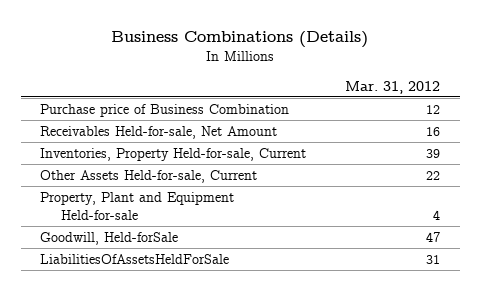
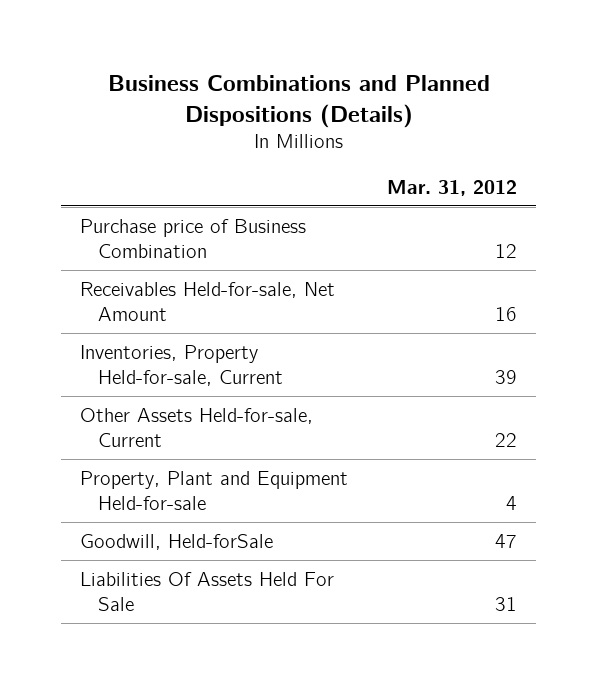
[111,31,369,49] Business Combinations (Details) -> [107,75,490,128] Business Combinations and Planned Dispositions (Details)
[40,253,230,264] LiabilitiesOfAssetsHeldForSale -> [80,571,335,611] Liabilities Of Assets Held For Sale

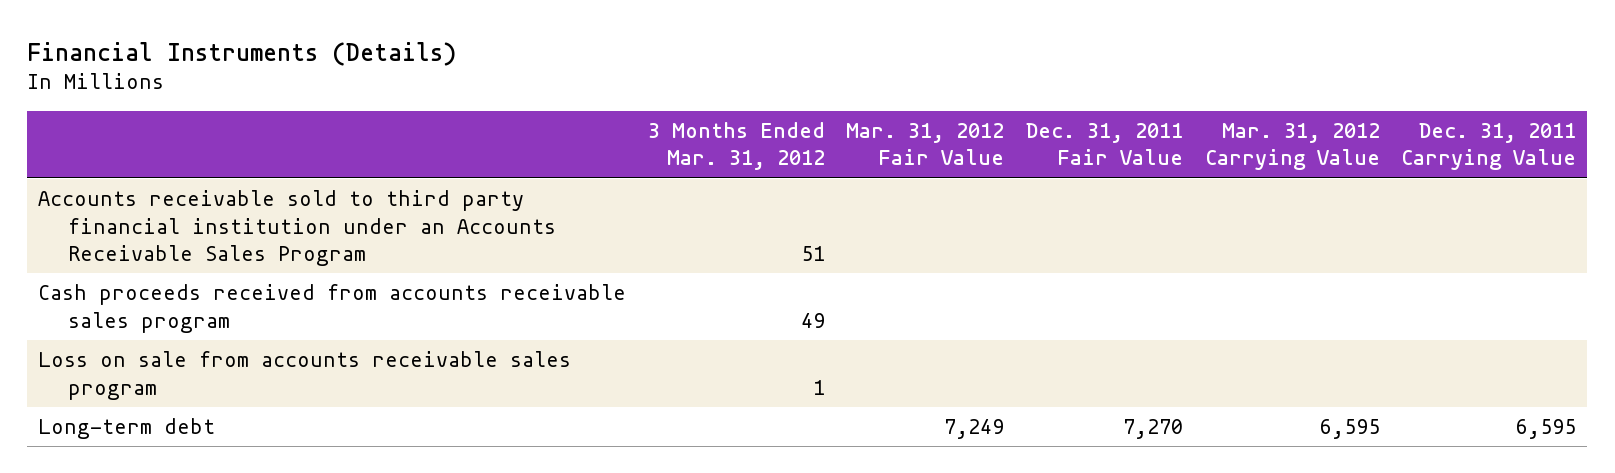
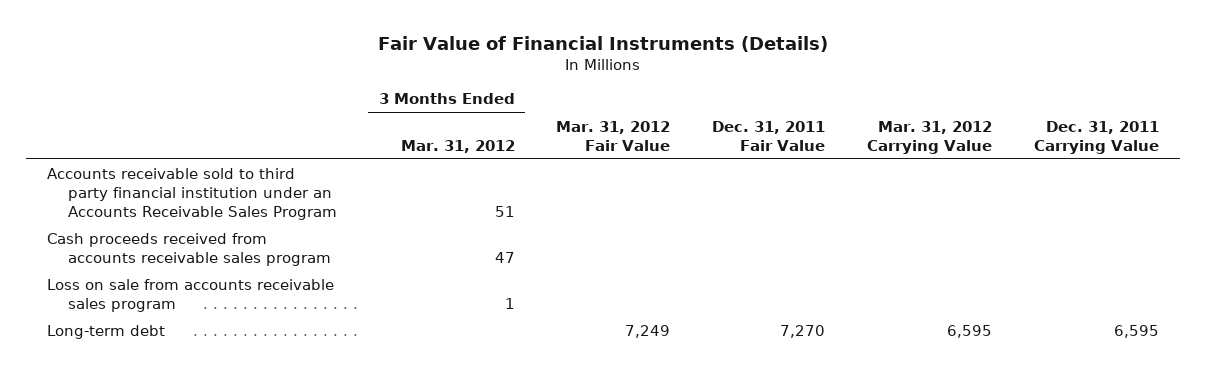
[27,41,457,66] Financial Instruments (Details) -> [377,35,828,52] Fair Value of Financial Instruments (Details)
[800,312,825,328] 49 -> [494,252,515,264] 47

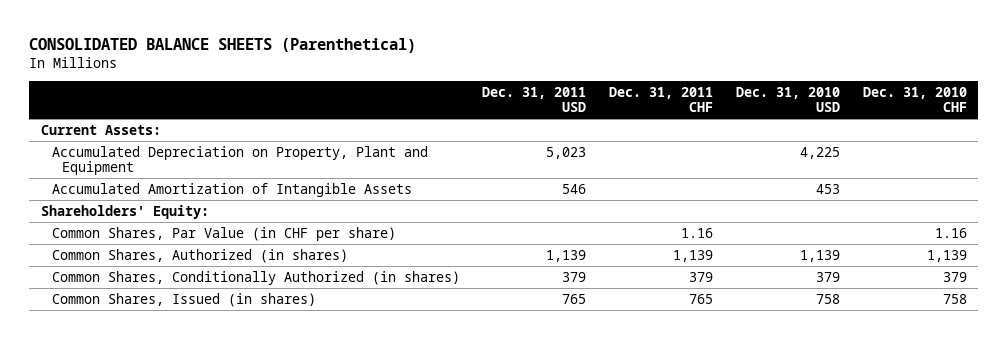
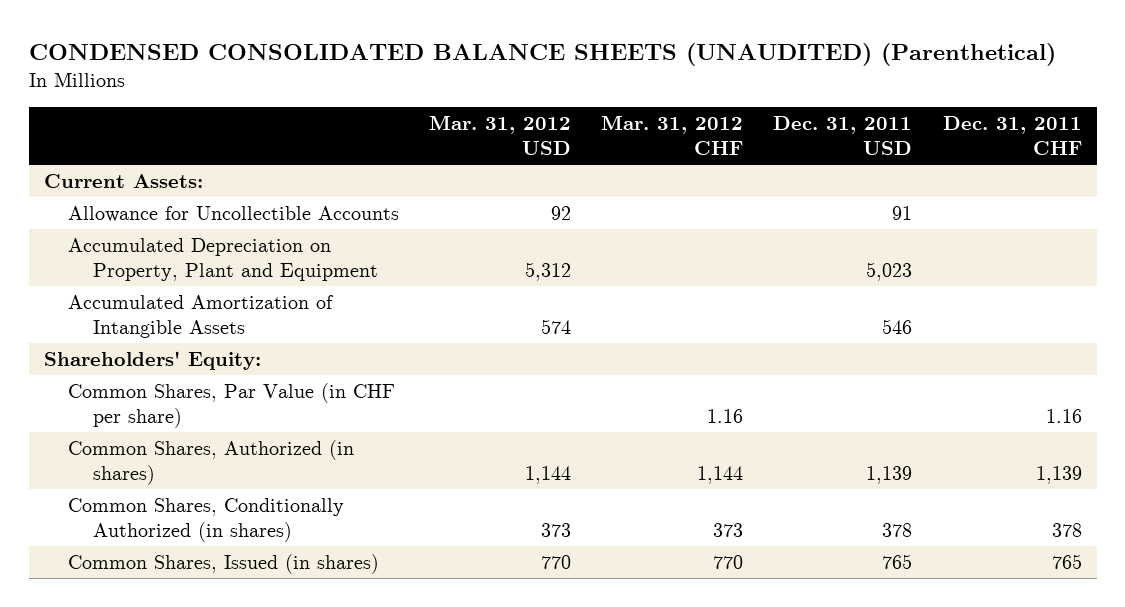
[29,37,417,53] CONSOLIDATED BALANCE SHEETS (Parenthetical) -> [28,42,1056,66] CONDENSED CONSOLIDATED BALANCE SHEETS (UNAUDITED) (Parenthetical)
[735,86,840,113] Dec. 31, 2010 USD -> none
[862,86,967,113] Dec. 31, 2010 CHF -> none
none -> [429,115,572,156] Mar. 31, 2012 USD
none -> [601,115,744,156] Mar. 31, 2012 CHF
none -> [68,205,400,222] Allowance for Uncollectible Accounts
[562,271,587,282] 379 -> [882,523,913,538] 378
[689,271,714,282] 379 -> [1051,523,1082,538] 378

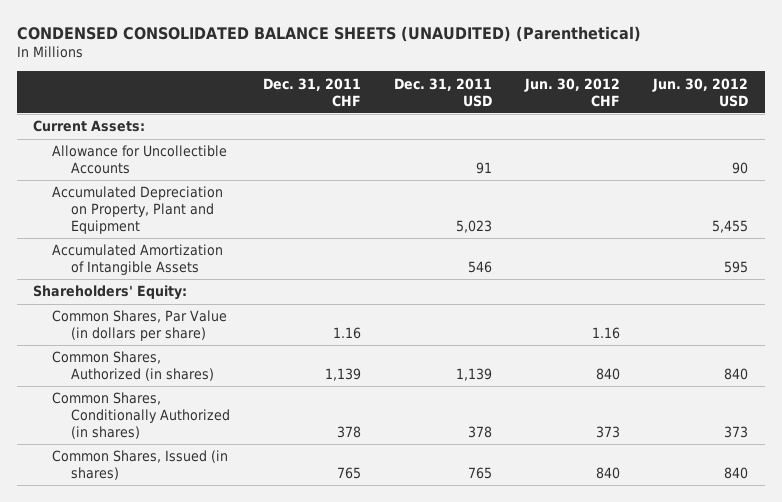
[429,115,572,156] Mar. 31, 2012 USD -> none
[601,115,744,156] Mar. 31, 2012 CHF -> none
none -> [524,77,621,107] Jun. 30, 2012 CHF
none -> [652,77,749,107] Jun. 30, 2012 USD
[68,382,396,429] Common Shares, Par Value (in CHF per share) -> [52,310,228,342] Common Shares, Par Value (in dollars per share)

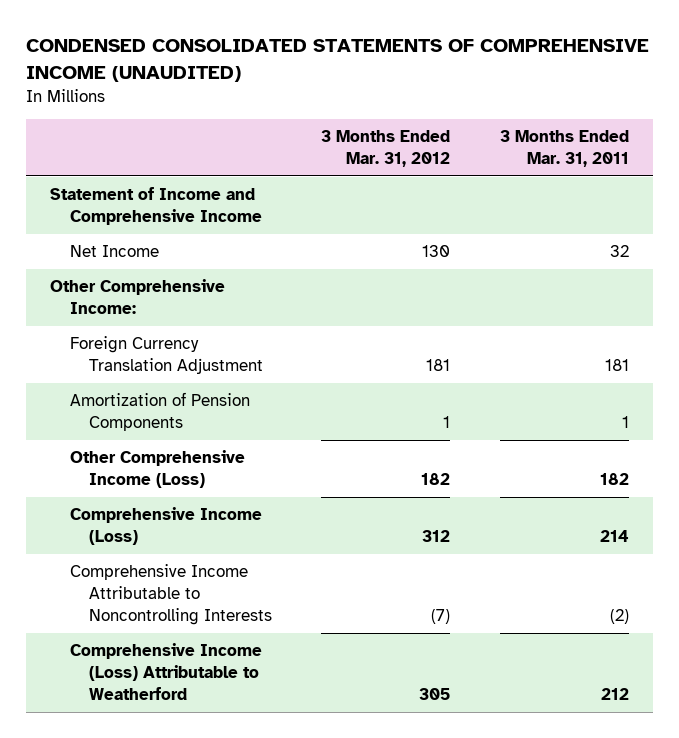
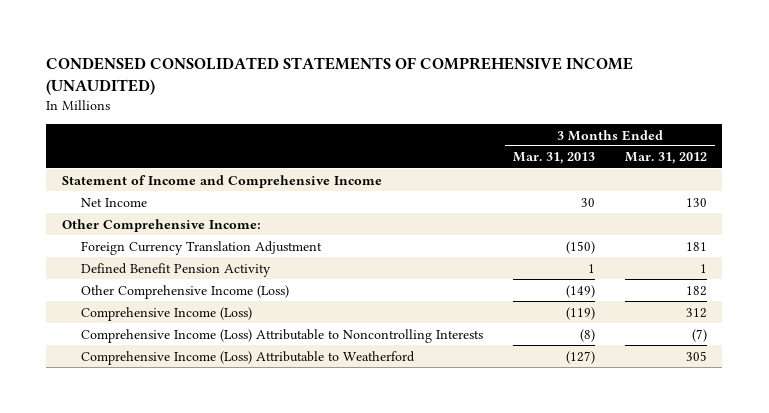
[499,130,629,168] 3 Months Ended Mar. 31, 2011 -> none
none -> [512,152,595,165] Mar. 31, 2013
[69,392,250,432] Amortization of Pension Components -> [80,262,271,277] Defined Benefit Pension Activity
[69,564,273,626] Comprehensive Income Attributable to Noncontrolling Interests -> [80,328,483,343] Comprehensive Income (Loss) Attributable to Noncontrolling Interests

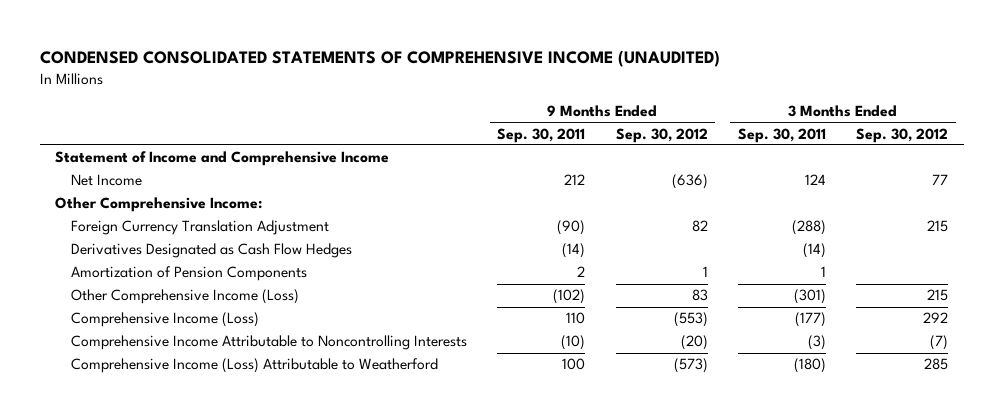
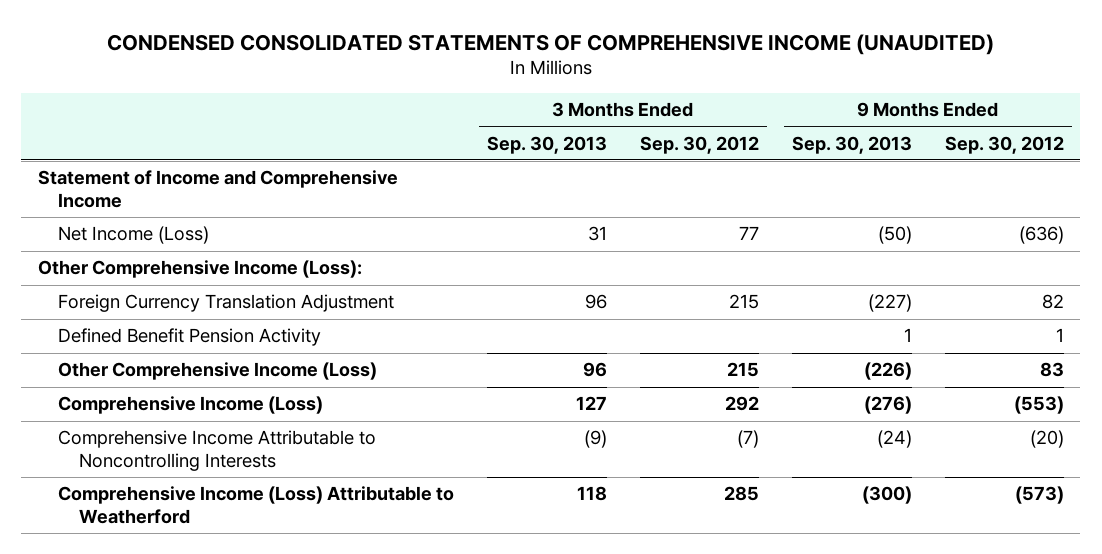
[497,127,586,143] Sep. 30, 2011 -> none
[738,127,827,143] Sep. 30, 2011 -> none
none -> [487,135,608,154] Sep. 30, 2013
none -> [791,135,912,154] Sep. 30, 2013
[70,174,142,187] Net Income -> [58,226,210,245] Net Income (Loss)
[54,197,262,213] Other Comprehensive Income: -> [37,260,362,279] Other Comprehensive Income (Loss):
[70,243,352,259] Derivatives Designated as Cash Flow Hedges -> none
[70,266,307,282] Amortization of Pension Components -> none
none -> [58,328,322,347] Defined Benefit Pension Activity

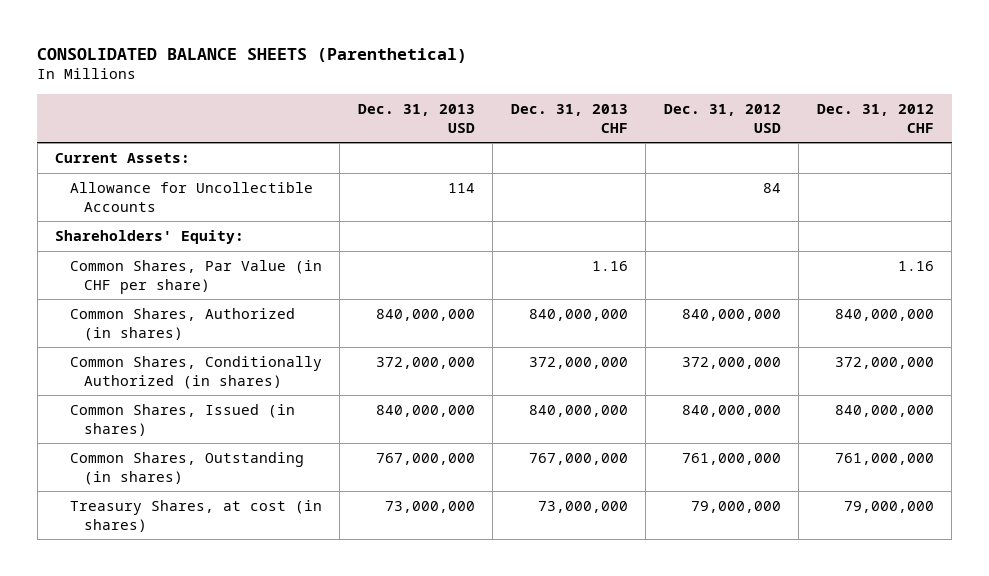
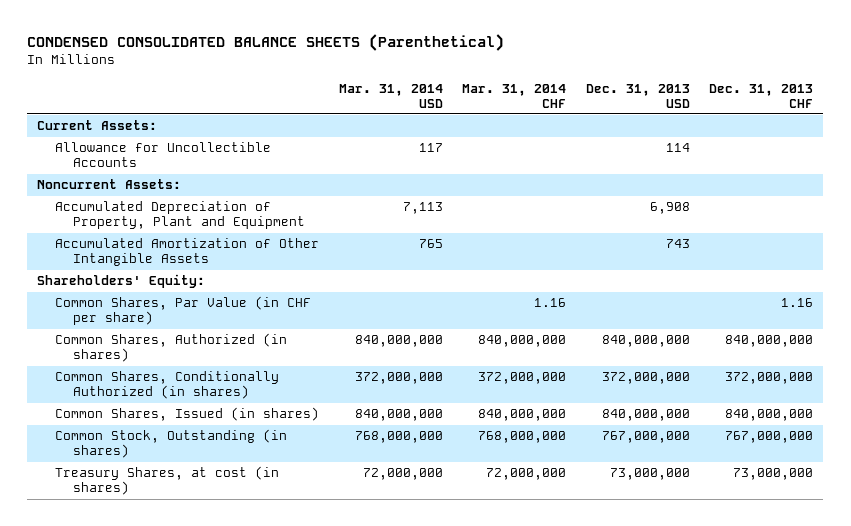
[37,47,468,63] CONSOLIDATED BALANCE SHEETS (Parenthetical) -> [27,34,505,52] CONDENSED CONSOLIDATED BALANCE SHEETS (Parenthetical)
[663,104,781,133] Dec. 31, 2012 USD -> none
[816,104,934,133] Dec. 31, 2012 CHF -> none
none -> [338,83,443,108] Mar. 31, 2014 USD
none -> [462,83,567,108] Mar. 31, 2014 CHF
none -> [37,179,182,190] Noncurrent Assets:
none -> [55,201,306,230] Accumulated Depreciation of Property, Plant and Equipment
none -> [55,238,320,267] Accumulated Amortization of Other Intangible Assets
[69,452,304,485] Common Shares, Outstanding (in shares) -> [55,429,288,459] Common Stock, Outstanding (in shares)

